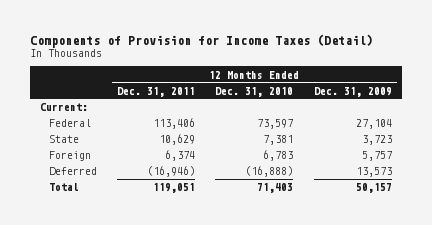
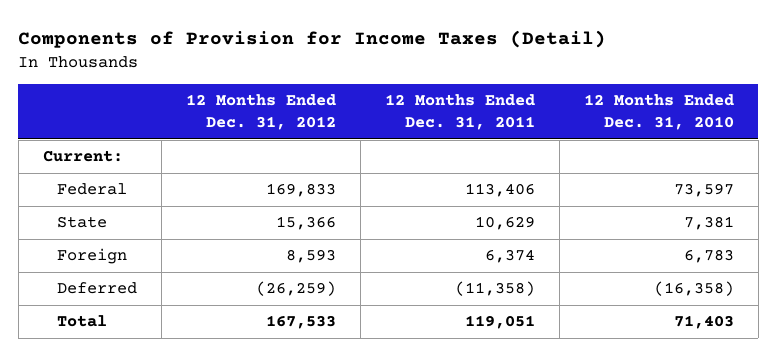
[313,86,392,97] Dec. 31, 2009 -> none
none -> [185,94,336,130] 12 Months Ended Dec. 31, 2012
[147,166,196,178] (16,946) -> [454,281,535,297] (11,358)
[245,166,294,178] (16,888) -> [653,281,734,297] (16,358)

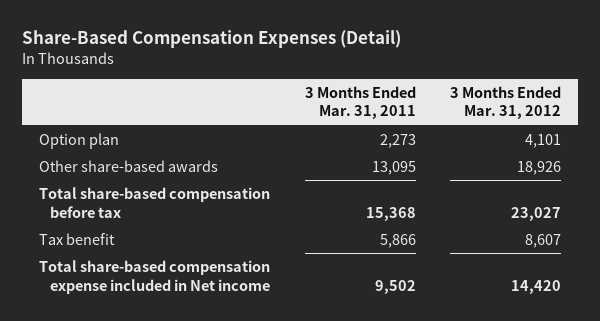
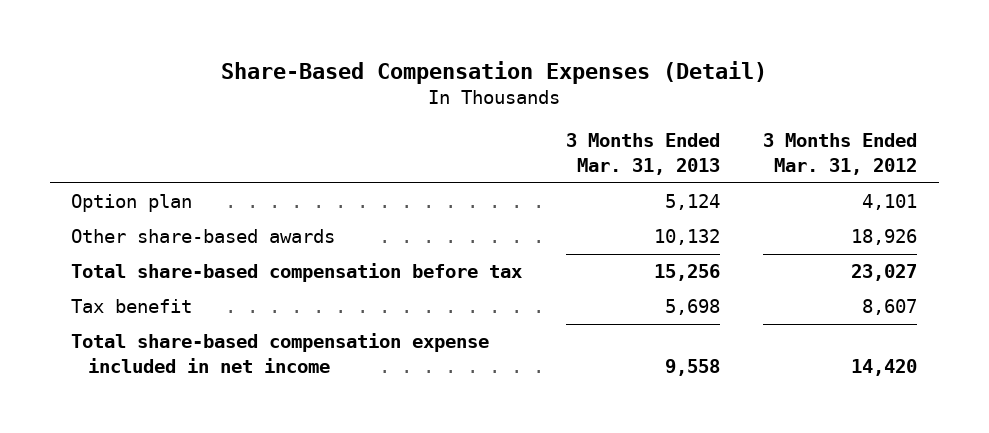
[304,85,416,120] 3 Months Ended Mar. 31, 2011 -> none
none -> [565,133,720,175] 3 Months Ended Mar. 31, 2013
[38,259,271,294] Total share-based compensation expense included in Net income -> [71,333,490,373] Total share-based compensation expense included in net income

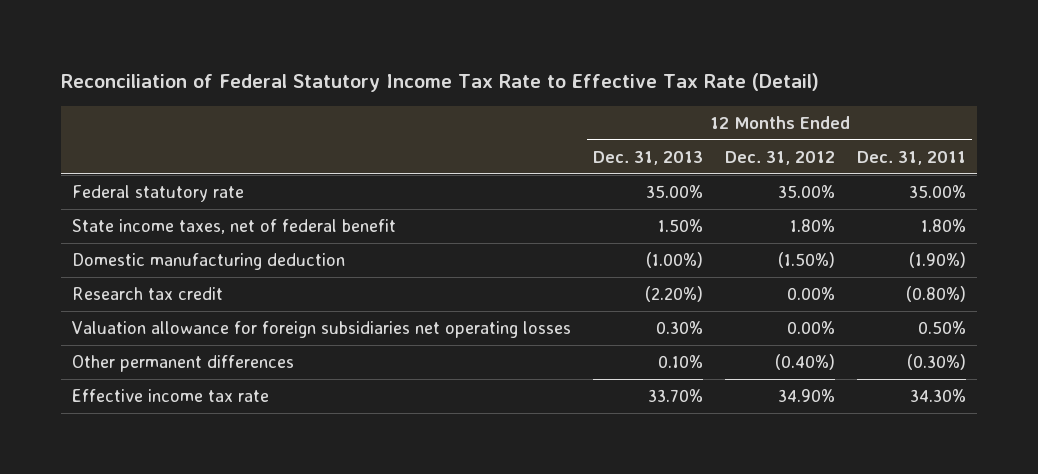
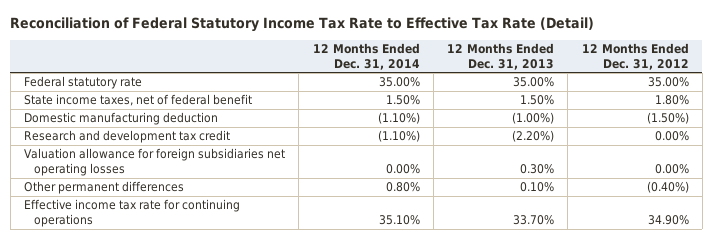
[857,150,967,165] Dec. 31, 2011 -> none
none -> [312,42,420,70] 12 Months Ended Dec. 31, 2014
[71,286,223,300] Research tax credit -> [23,130,230,144] Research and development tax credit
[71,388,269,402] Effective income tax rate -> [23,199,240,227] Effective income tax rate for continuing operations

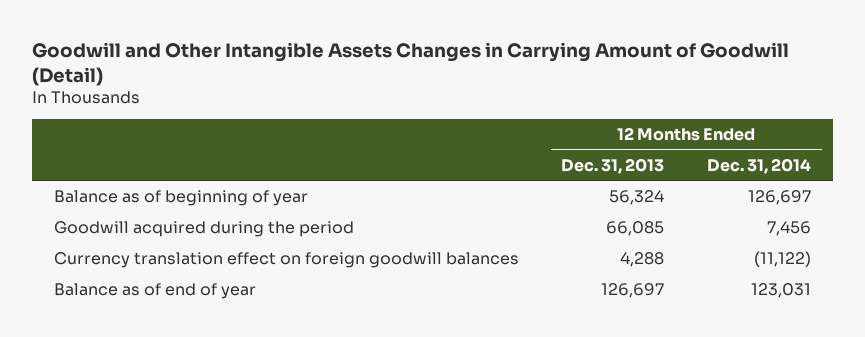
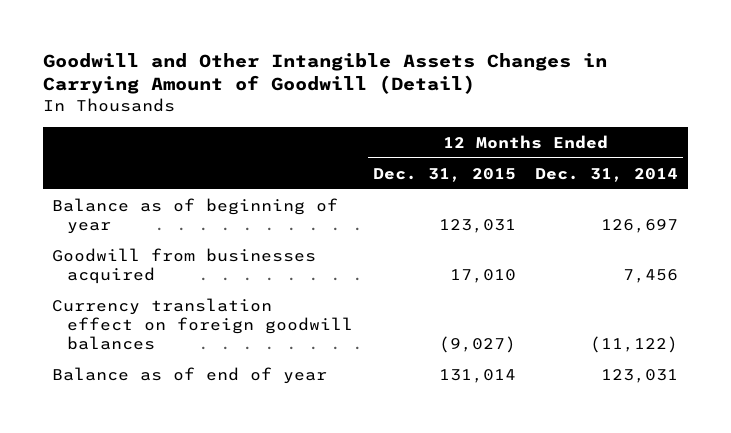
[561,157,665,174] Dec. 31, 2013 -> none
none -> [372,167,516,182] Dec. 31, 2015
[53,221,354,238] Goodwill acquired during the period -> [52,247,317,284] Goodwill from businesses acquired

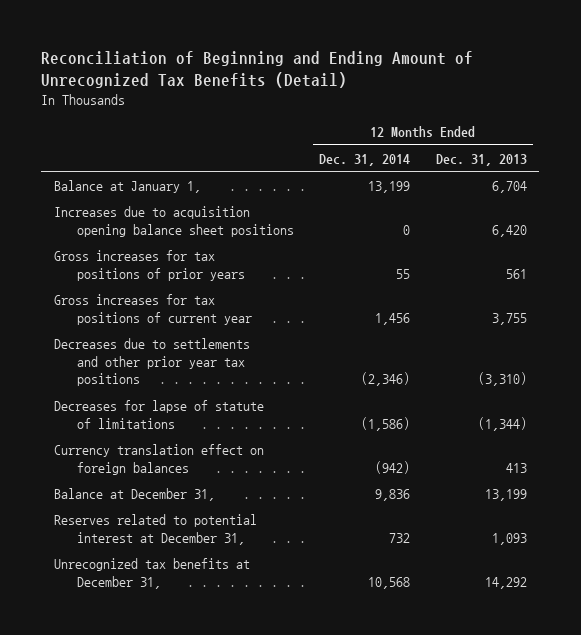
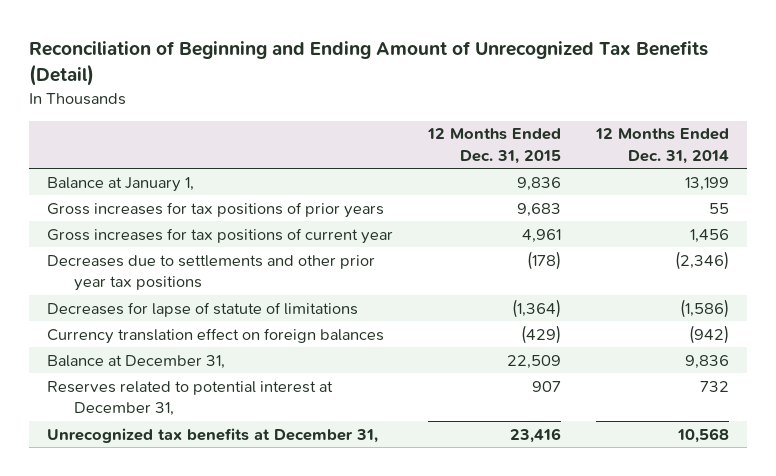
[435,153,527,166] Dec. 31, 2013 -> none
none -> [427,128,562,164] 12 Months Ended Dec. 31, 2015
[54,205,294,237] Increases due to acquisition opening balance sheet positions -> none

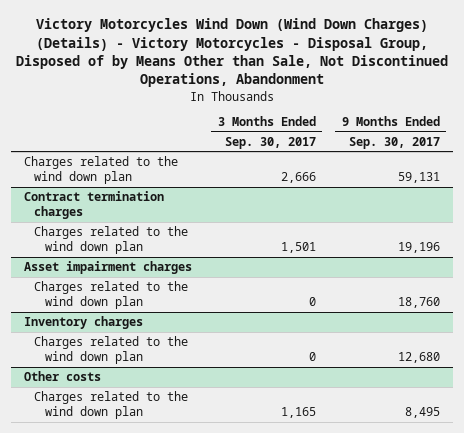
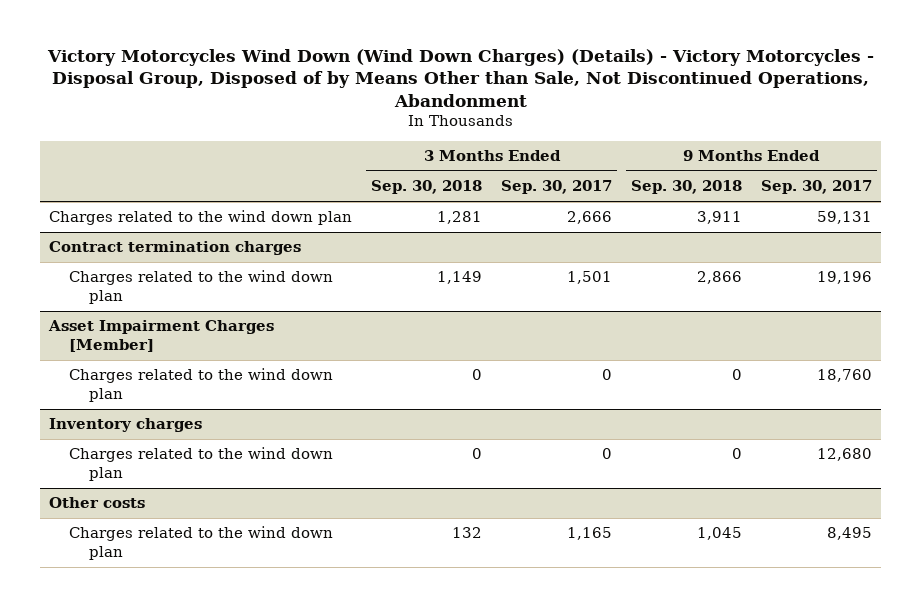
none -> [371,180,483,195] Sep. 30, 2018
none -> [631,180,743,195] Sep. 30, 2018
[23,261,192,275] Asset impairment charges -> [48,320,275,353] Asset Impairment Charges [Member]

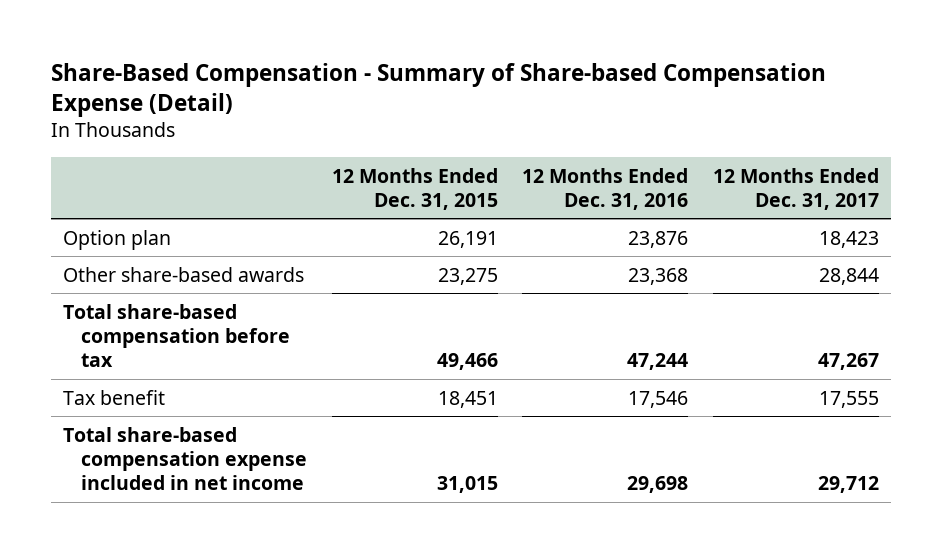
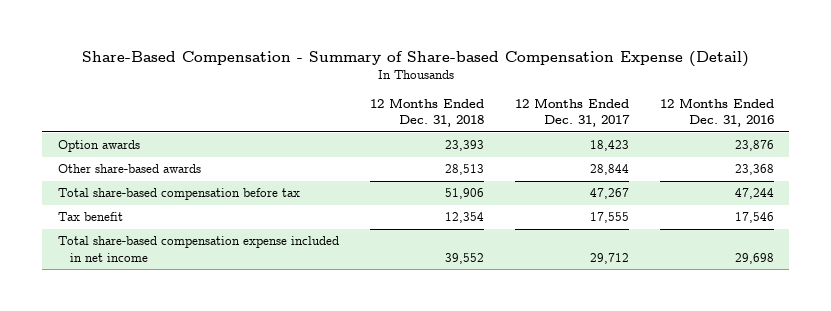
[331,167,498,210] 12 Months Ended Dec. 31, 2015 -> none
none -> [369,97,484,128] 12 Months Ended Dec. 31, 2018
[62,229,171,250] Option plan -> [57,140,140,153] Option awards

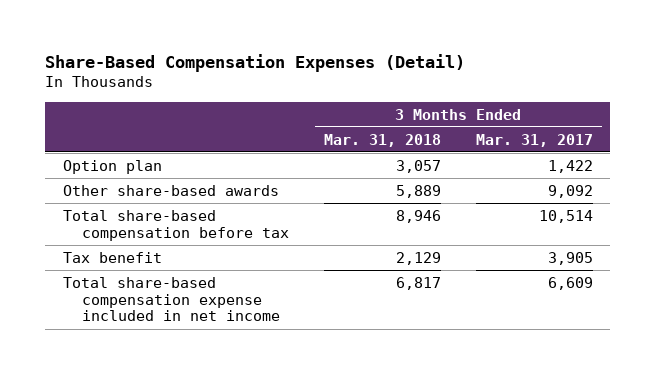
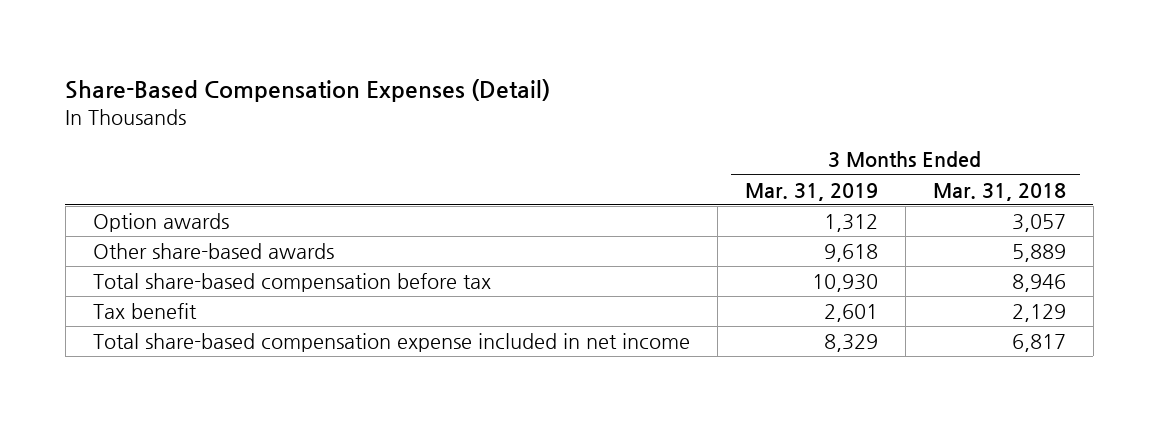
[475,133,593,147] Mar. 31, 2017 -> none
none -> [744,182,878,201] Mar. 31, 2019
[62,159,162,174] Option plan -> [92,213,229,233] Option awards

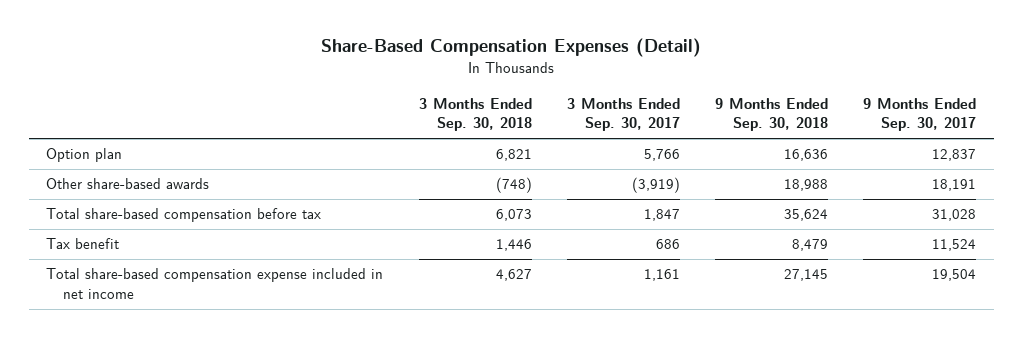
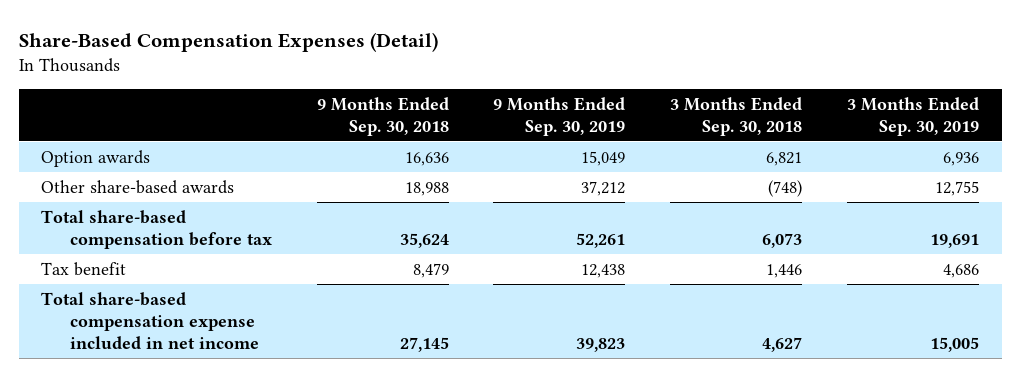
[566,97,680,132] 3 Months Ended Sep. 30, 2017 -> none
[863,97,977,132] 9 Months Ended Sep. 30, 2017 -> none
none -> [493,96,626,136] 9 Months Ended Sep. 30, 2019
none -> [847,96,980,136] 3 Months Ended Sep. 30, 2019
[46,148,123,163] Option plan -> [41,149,151,167] Option awards

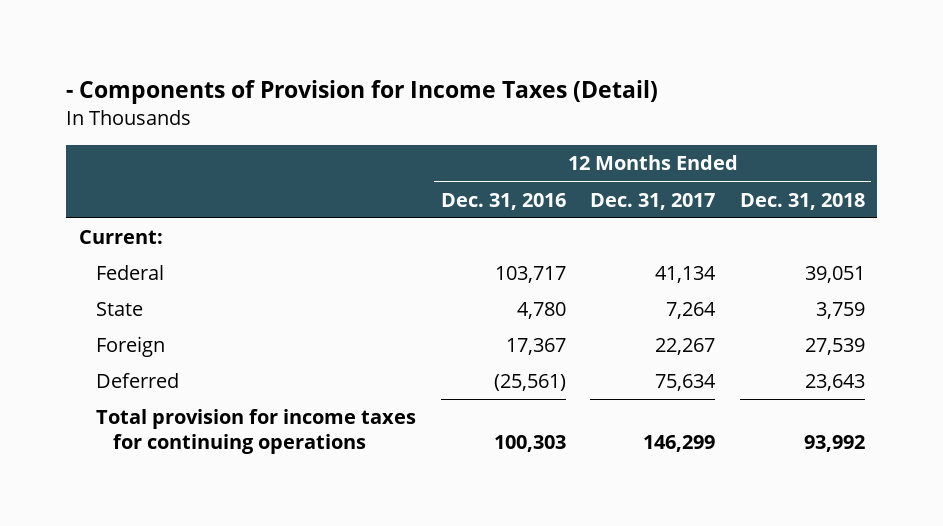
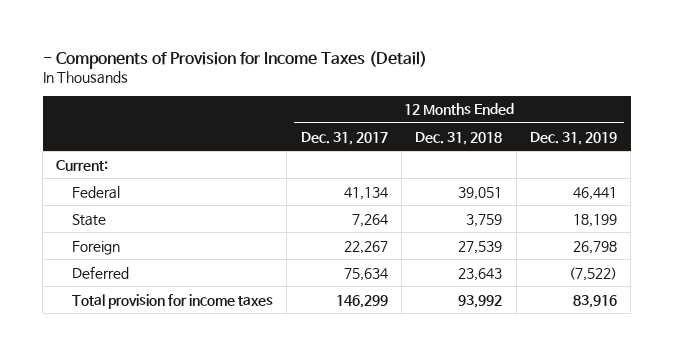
[440,192,566,210] Dec. 31, 2016 -> none
none -> [529,131,617,145] Dec. 31, 2019
[95,409,416,454] Total provision for income taxes for continuing operations -> [72,293,274,309] Total provision for income taxes

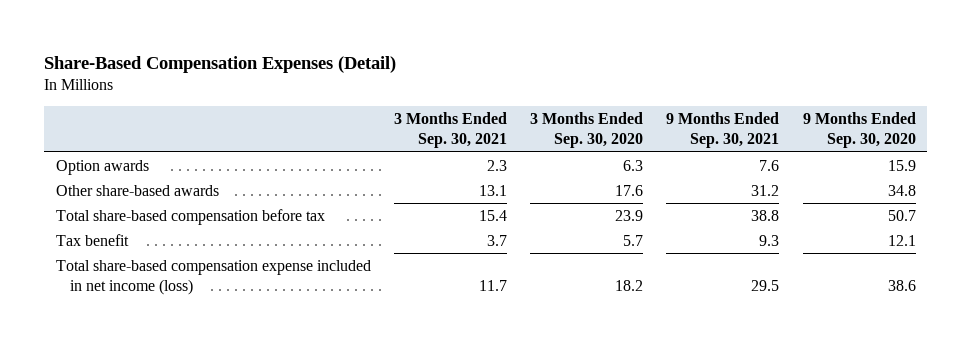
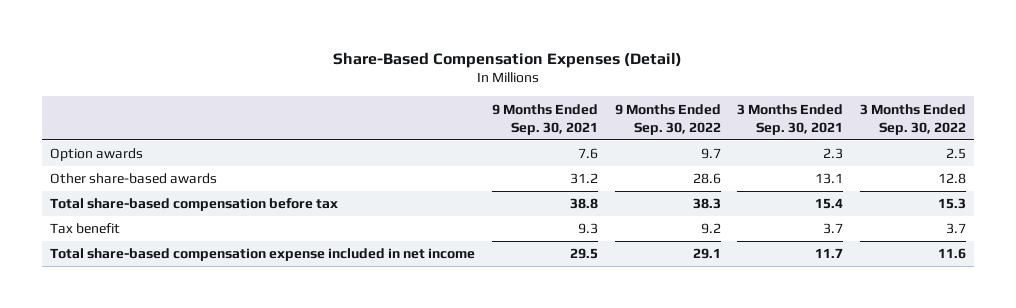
[530,111,644,149] 3 Months Ended Sep. 30, 2020 -> none
[802,111,916,149] 9 Months Ended Sep. 30, 2020 -> none
none -> [614,103,721,135] 9 Months Ended Sep. 30, 2022
none -> [860,103,967,135] 3 Months Ended Sep. 30, 2022
[55,259,371,296] Total share-based compensation expense included in net income (loss) -> [50,248,476,262] Total share-based compensation expense included in net income

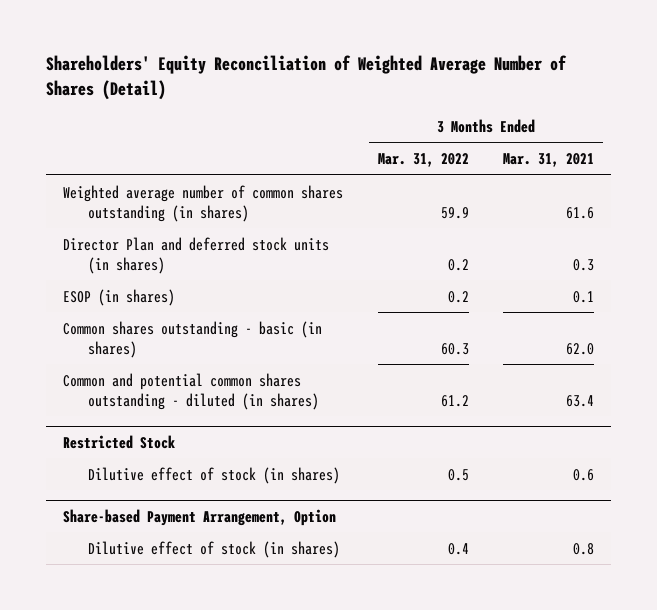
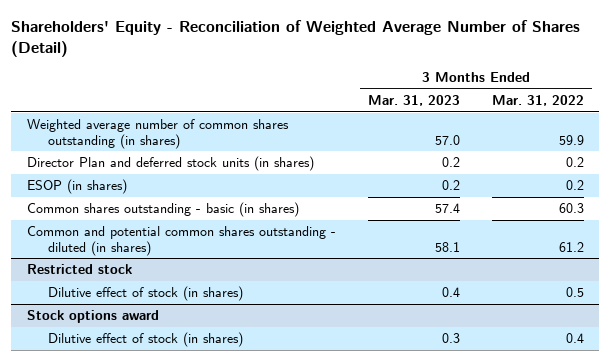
[45,55,567,100] Shareholders' Equity Reconciliation of Weighted Average Number of Shares (Detail) -> [11,19,581,57] Shareholders' Equity - Reconciliation of Weighted Average Number of Shares (Detail)
[503,152,595,167] Mar. 31, 2021 -> none
none -> [367,94,460,106] Mar. 31, 2023
[63,434,176,449] Restricted Stock -> [27,264,133,275] Restricted stock
[63,508,337,526] Share-based Payment Arrangement, Option -> [27,310,160,324] Stock options award

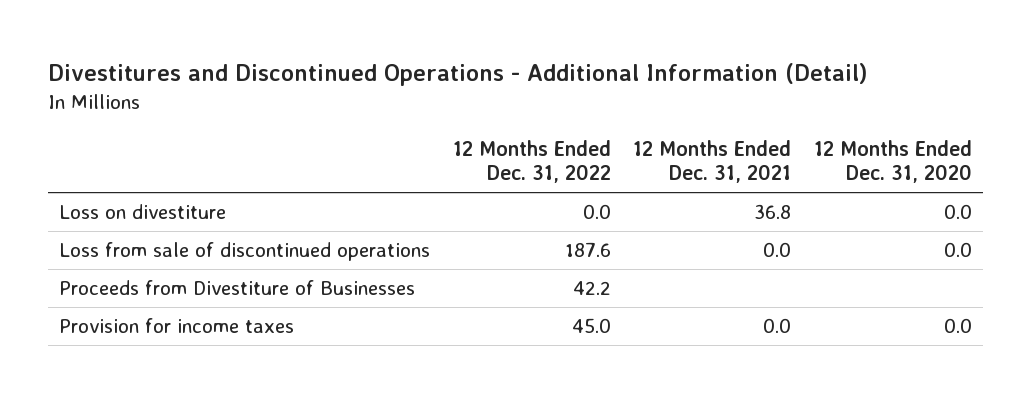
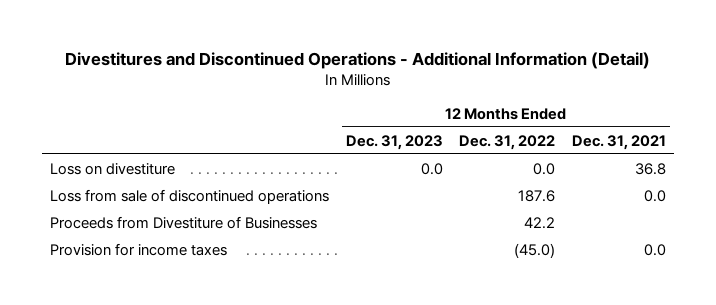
[813,139,972,184] 12 Months Ended Dec. 31, 2020 -> none
none -> [345,134,443,150] Dec. 31, 2023
[571,318,611,334] 45.0 -> [514,242,556,258] (45.0)

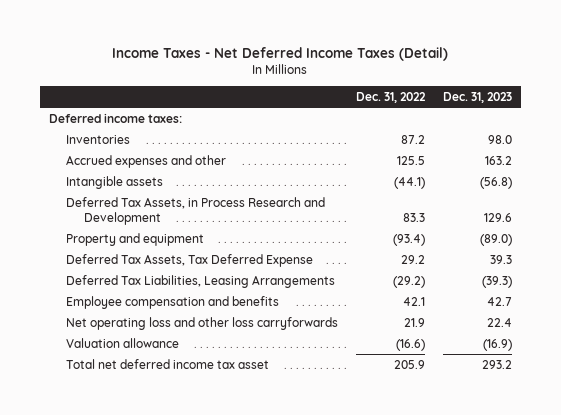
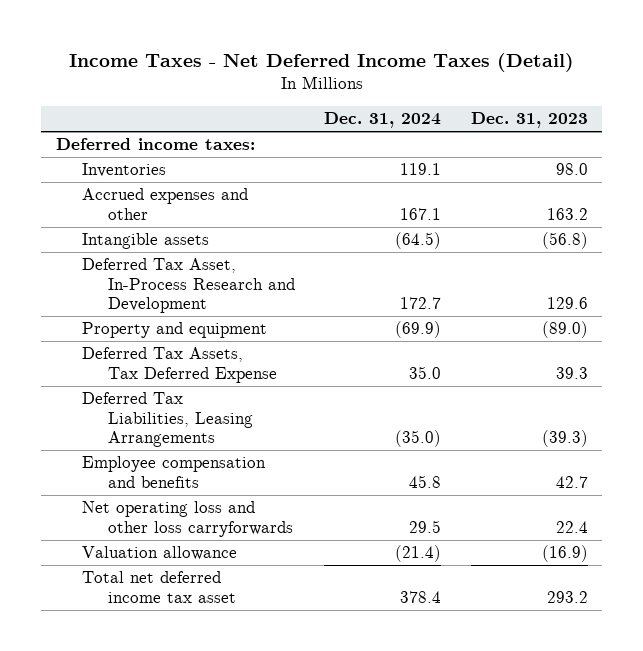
[356,91,427,103] Dec. 31, 2022 -> none
none -> [324,112,442,129] Dec. 31, 2024
[66,196,326,225] Deferred Tax Assets, in Process Research and Development -> [81,258,295,314] Deferred Tax Asset, In-Process Research and Development

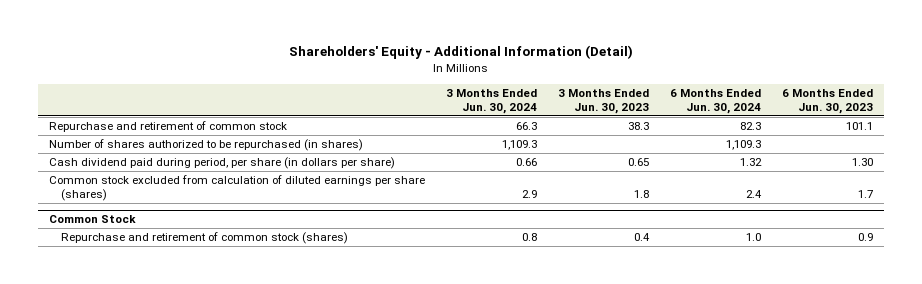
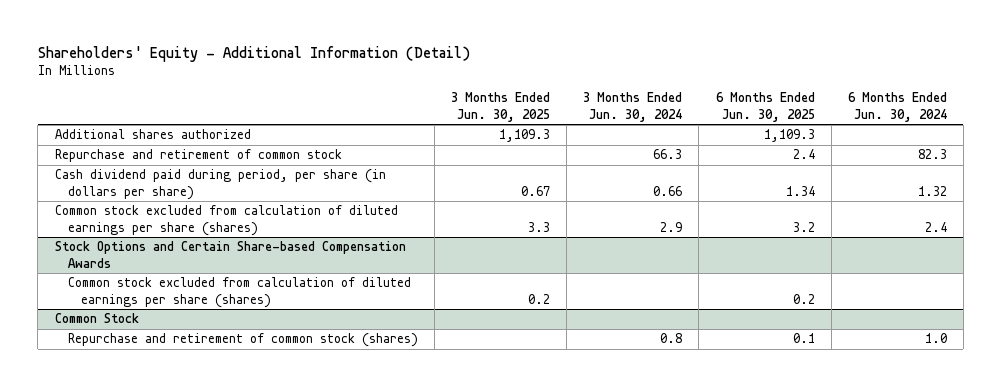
[558,88,650,114] 3 Months Ended Jun. 30, 2023 -> none
[782,88,874,114] 6 Months Ended Jun. 30, 2023 -> none
none -> [451,92,551,122] 3 Months Ended Jun. 30, 2025
none -> [715,92,815,122] 6 Months Ended Jun. 30, 2025
none -> [54,129,251,140] Additional shares authorized
[48,139,363,152] Number of shares authorized to be repurchased (in shares) -> none
none -> [54,241,406,268] Stock Options and Certain Share-based Compensation Awards
none -> [67,277,411,308] Common stock excluded from calculation of diluted earnings per share (shares)

